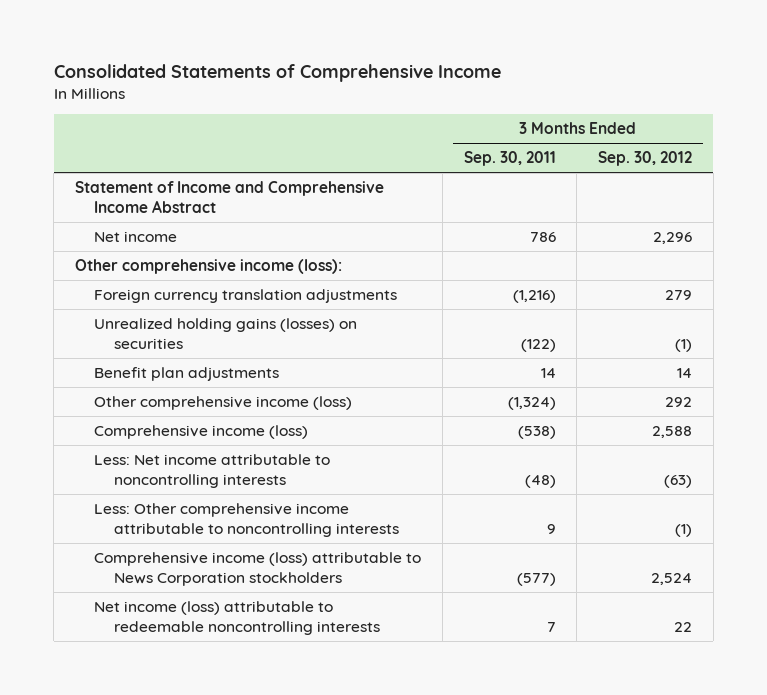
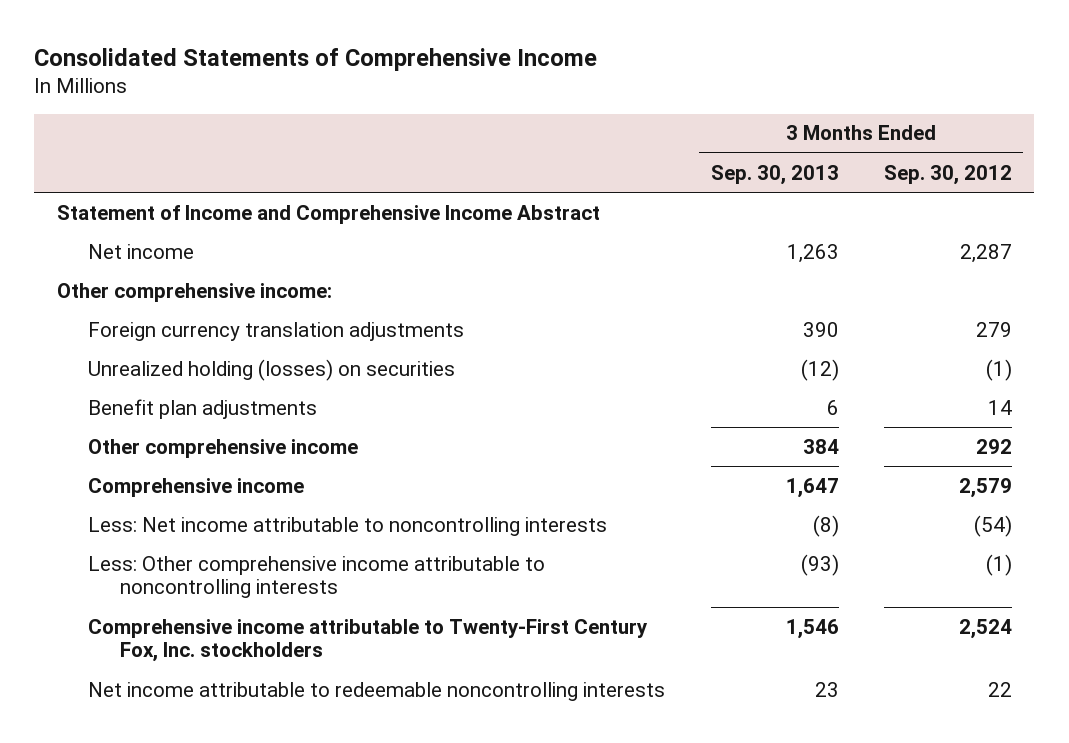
[463,151,556,167] Sep. 30, 2011 -> none
none -> [710,164,839,185] Sep. 30, 2013
[652,232,692,245] 2,296 -> [959,243,1012,263] 2,287
[74,259,342,275] Other comprehensive income (loss): -> [57,282,333,302] Other comprehensive income:
[94,318,358,350] Unrealized holding gains (losses) on securities -> [88,358,456,381] Unrealized holding (losses) on securities
[94,396,353,411] Other comprehensive income (loss) -> [88,438,359,458] Other comprehensive income
[94,425,309,440] Comprehensive income (loss) -> [88,477,305,497] Comprehensive income
[651,426,692,439] 2,588 -> [958,477,1012,498] 2,579
[663,475,692,489] (63) -> [973,514,1012,537] (54)
[94,552,422,587] Comprehensive income (loss) attributable to News Corporation stockholders -> [88,618,649,663] Comprehensive income attributable to Twenty-First Century Fox, Inc. stockholders
[94,601,380,636] Net income (loss) attributable to redeemable noncontrolling interests -> [88,681,666,701] Net income attributable to redeemable noncontrolling interests

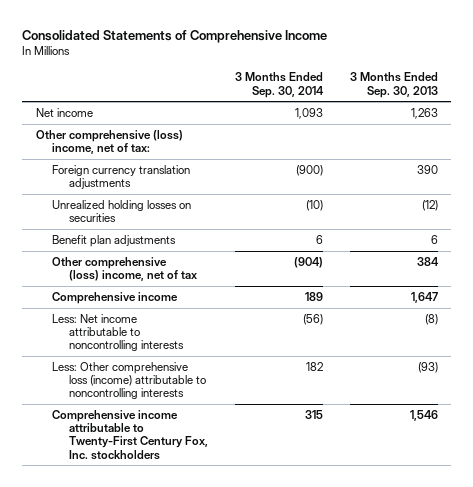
[883,164,1012,185] Sep. 30, 2012 -> none
none -> [234,72,324,98] 3 Months Ended Sep. 30, 2014
[57,204,601,224] Statement of Income and Comprehensive Income Abstract -> none
[57,282,333,302] Other comprehensive income: -> [35,130,183,155] Other comprehensive (loss) income, net of tax:
[88,358,456,381] Unrealized holding (losses) on securities -> [52,200,192,223] Unrealized holding losses on securities
[88,438,359,458] Other comprehensive income -> [52,257,198,282] Other comprehensive (loss) income, net of tax
[88,555,546,599] Less: Other comprehensive income attributable to noncontrolling interests -> [52,362,207,400] Less: Other comprehensive loss (income) attributable to noncontrolling interests
[88,681,666,701] Net income attributable to redeemable noncontrolling interests -> none

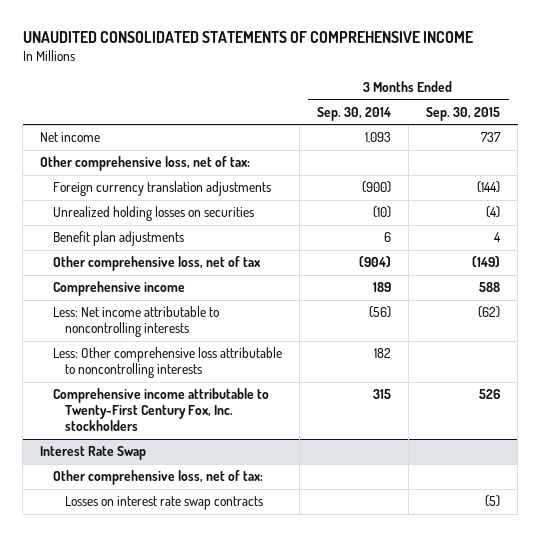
[22,29,328,43] Consolidated Statements of Comprehensive Income -> [22,31,473,44] UNAUDITED CONSOLIDATED STATEMENTS OF COMPREHENSIVE INCOME
[349,72,438,98] 3 Months Ended Sep. 30, 2013 -> none
none -> [426,106,501,121] Sep. 30, 2015
[35,130,183,155] Other comprehensive (loss) income, net of tax: -> [40,156,251,172] Other comprehensive loss, net of tax:
[52,257,198,282] Other comprehensive (loss) income, net of tax -> [52,256,261,272] Other comprehensive loss, net of tax
[52,362,207,400] Less: Other comprehensive loss (income) attributable to noncontrolling interests -> [52,347,282,379] Less: Other comprehensive loss attributable to noncontrolling interests
none -> [40,446,147,461] Interest Rate Swap
none -> [52,470,263,486] Other comprehensive loss, net of tax:
none -> [64,496,263,511] Losses on interest rate swap contracts

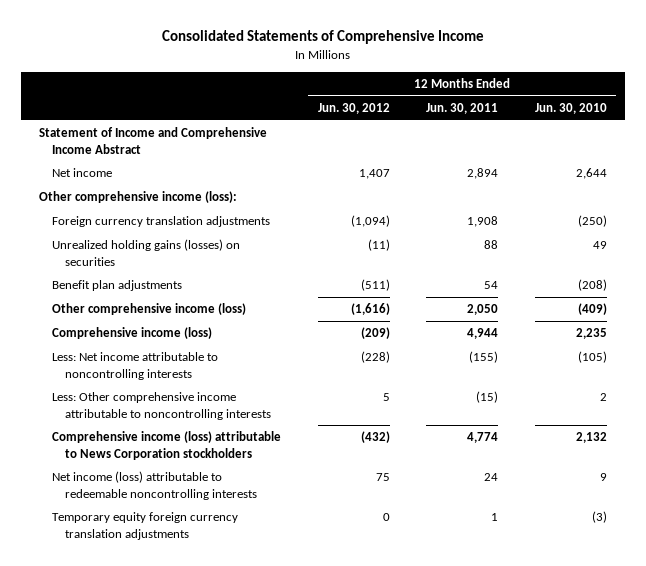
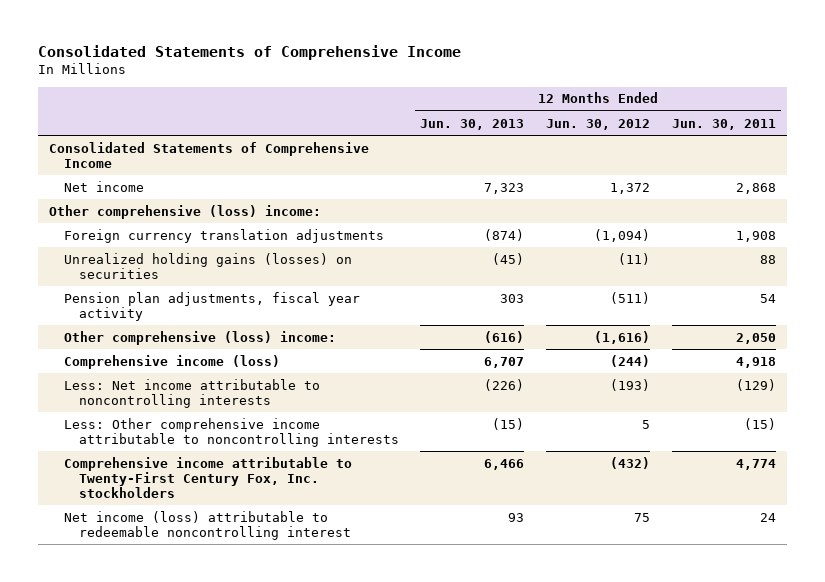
[534,102,607,114] Jun. 30, 2010 -> none
none -> [420,118,525,130] Jun. 30, 2013
[38,127,267,154] Statement of Income and Comprehensive Income Abstract -> [48,141,369,168] Consolidated Statements of Comprehensive Income
[358,169,390,180] 1,407 -> [609,182,650,194] 1,372
[467,168,499,180] 2,894 -> [735,182,776,194] 2,868
[38,191,237,204] Other comprehensive income (loss): -> [48,204,321,219] Other comprehensive (loss) income:
[52,280,183,292] Benefit plan adjustments -> [63,291,360,321] Pension plan adjustments, fiscal year activity
[52,303,247,316] Other comprehensive income (loss) -> [63,330,336,345] Other comprehensive (loss) income:
[360,327,390,340] (209) -> [609,354,650,367] (244)
[467,328,499,340] 4,944 -> [735,356,776,368] 4,918
[360,351,390,364] (228) -> [609,378,650,391] (193)
[469,351,499,364] (155) -> [735,378,776,391] (129)
[52,512,239,540] Temporary equity foreign currency translation adjustments -> none
[52,431,282,460] Comprehensive income (loss) attributable to News Corporation stockholders -> [63,456,352,498] Comprehensive income attributable to Twenty-First Century Fox, Inc. stockholders
[52,471,258,500] Net income (loss) attributable to redeemable noncontrolling interests -> [63,510,351,540] Net income (loss) attributable to redeemable noncontrolling interest

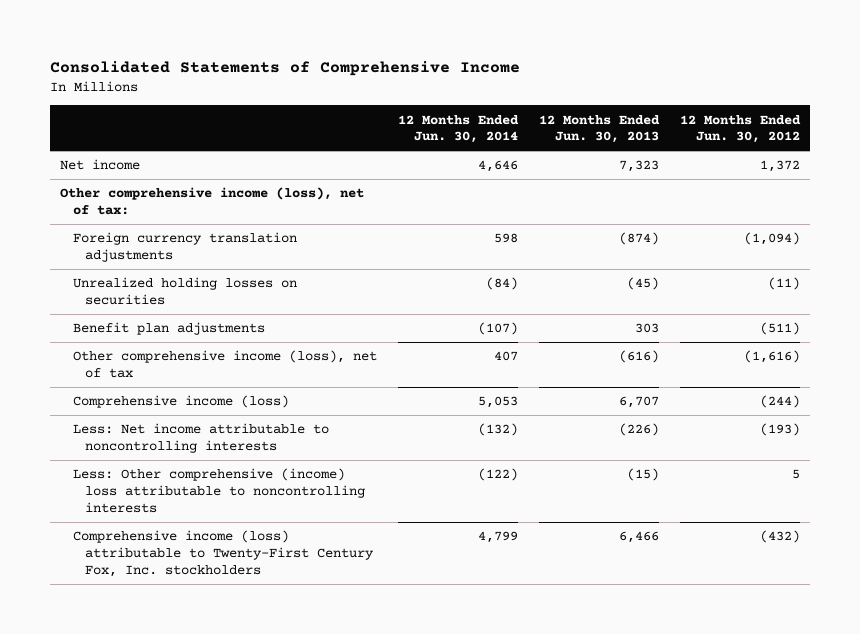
[671,118,776,130] Jun. 30, 2011 -> none
none -> [397,114,519,144] 12 Months Ended Jun. 30, 2014
[48,141,369,168] Consolidated Statements of Comprehensive Income -> none
[48,204,321,219] Other comprehensive (loss) income: -> [60,187,365,215] Other comprehensive income (loss), net of tax:
[63,252,352,279] Unrealized holding gains (losses) on securities -> [72,277,297,305] Unrealized holding losses on securities
[63,291,360,321] Pension plan adjustments, fiscal year activity -> [72,322,265,336] Benefit plan adjustments
[63,330,336,345] Other comprehensive (loss) income: -> [72,350,377,378] Other comprehensive income (loss), net of tax
[63,510,351,540] Net income (loss) attributable to redeemable noncontrolling interest -> none
[63,417,399,447] Less: Other comprehensive income attributable to noncontrolling interests -> [72,468,366,513] Less: Other comprehensive (income) loss attributable to noncontrolling interests
[63,456,352,498] Comprehensive income attributable to Twenty-First Century Fox, Inc. stockholders -> [72,530,375,577] Comprehensive income (loss) attributable to Twenty-First Century Fox, Inc. stockholders

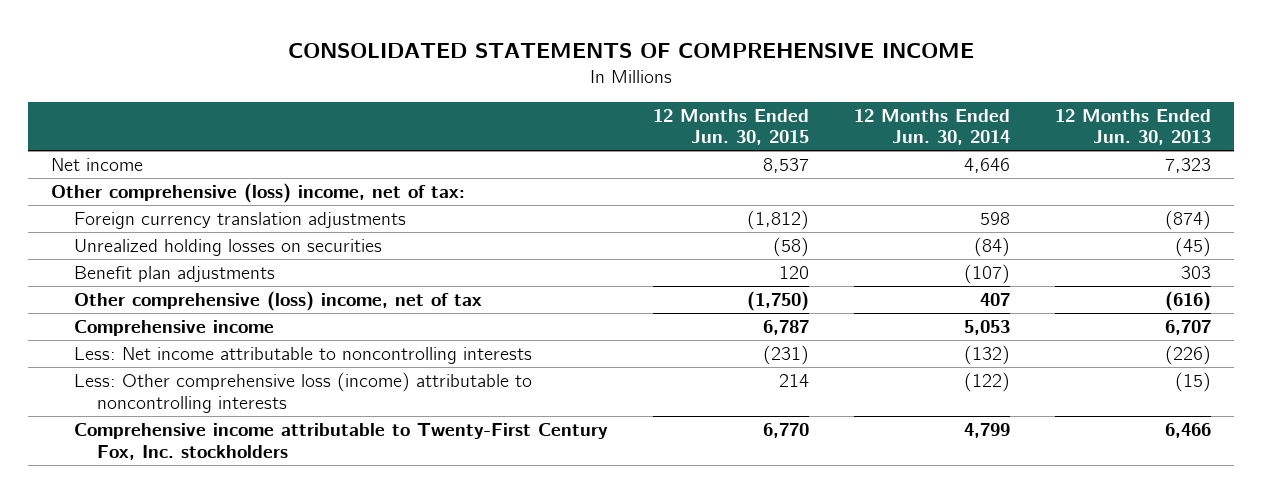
[49,60,520,76] Consolidated Statements of Comprehensive Income -> [288,42,975,58] CONSOLIDATED STATEMENTS OF COMPREHENSIVE INCOME
[679,114,801,144] 12 Months Ended Jun. 30, 2012 -> none
none -> [653,108,810,146] 12 Months Ended Jun. 30, 2015
[60,187,365,215] Other comprehensive income (loss), net of tax: -> [51,183,466,204] Other comprehensive (loss) income, net of tax:
[72,350,377,378] Other comprehensive income (loss), net of tax -> [74,291,483,312] Other comprehensive (loss) income, net of tax
[72,395,289,409] Comprehensive income (loss) -> [74,320,275,337] Comprehensive income
[72,468,366,513] Less: Other comprehensive (income) loss attributable to noncontrolling interests -> [74,372,533,413] Less: Other comprehensive loss (income) attributable to noncontrolling interests
[72,530,375,577] Comprehensive income (loss) attributable to Twenty-First Century Fox, Inc. stockholders -> [74,423,609,460] Comprehensive income attributable to Twenty-First Century Fox, Inc. stockholders

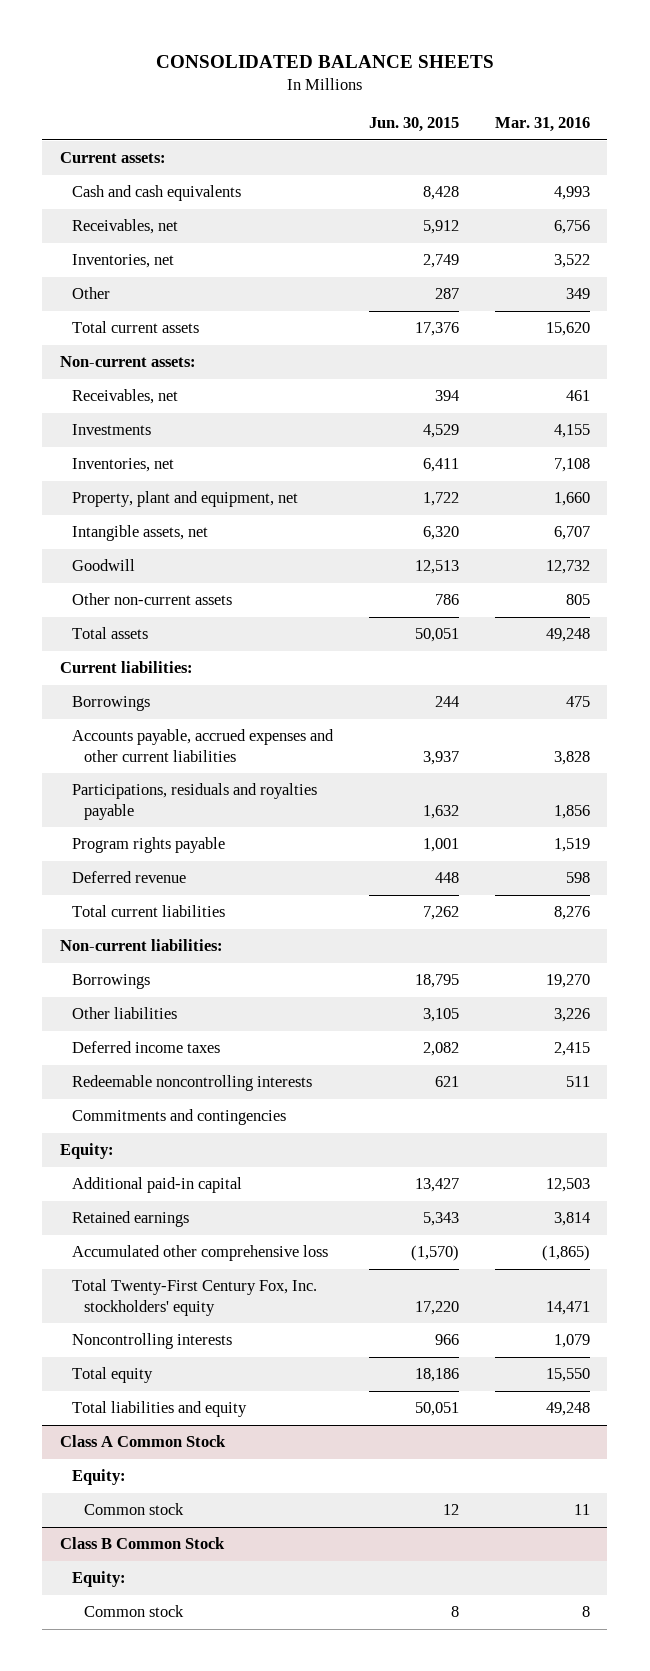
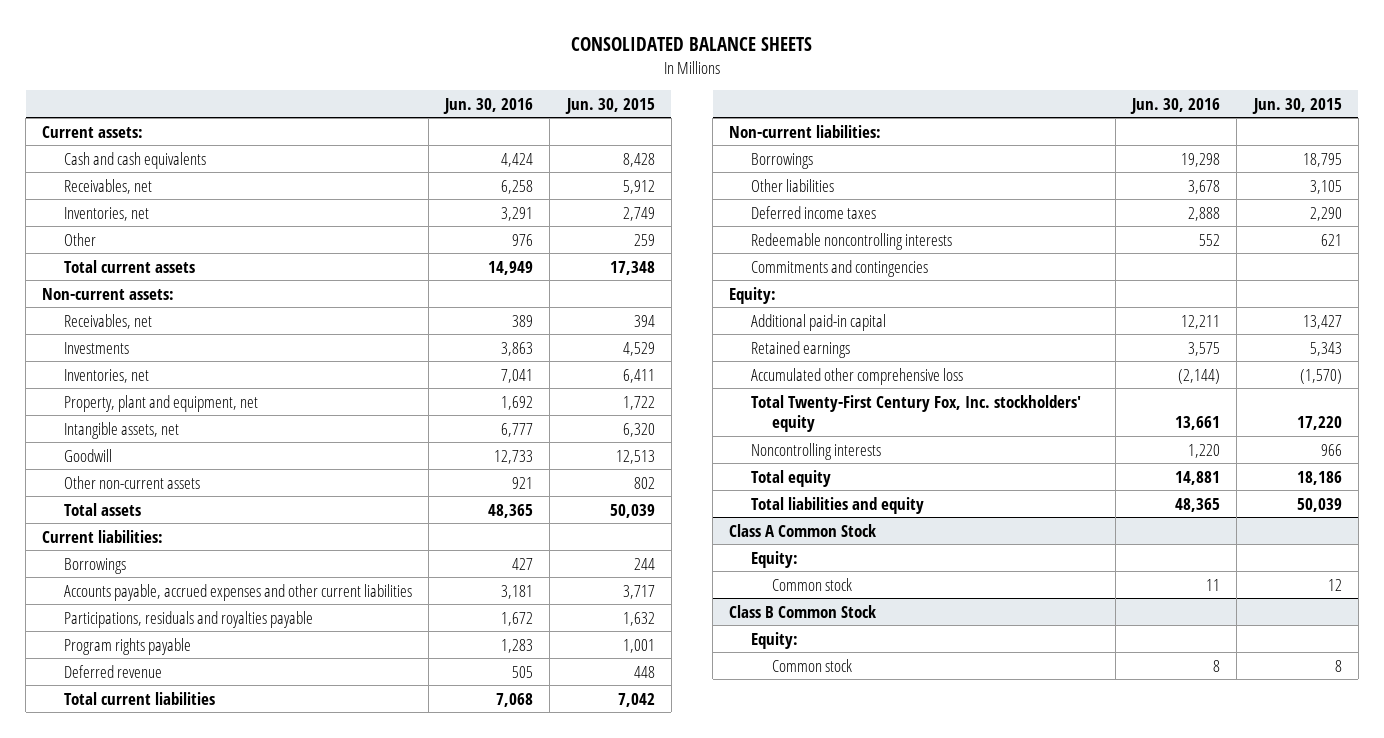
[494,117,590,133] Mar. 31, 2016 -> none
none -> [443,97,534,114] Jun. 30, 2016
[434,288,459,300] 287 -> [633,233,655,246] 259
[414,322,459,337] 17,376 -> [609,260,655,275] 17,348
[434,594,459,606] 786 -> [633,476,655,489] 802
[414,628,459,643] 50,051 -> [609,503,655,518] 50,039
[422,750,459,765] 3,937 -> [622,584,655,599] 3,717
[422,906,459,921] 7,262 -> [617,692,655,707] 7,042
[422,1042,459,1057] 2,082 -> [1309,206,1342,221] 2,290
[414,1402,459,1417] 50,051 -> [1296,497,1342,512] 50,039

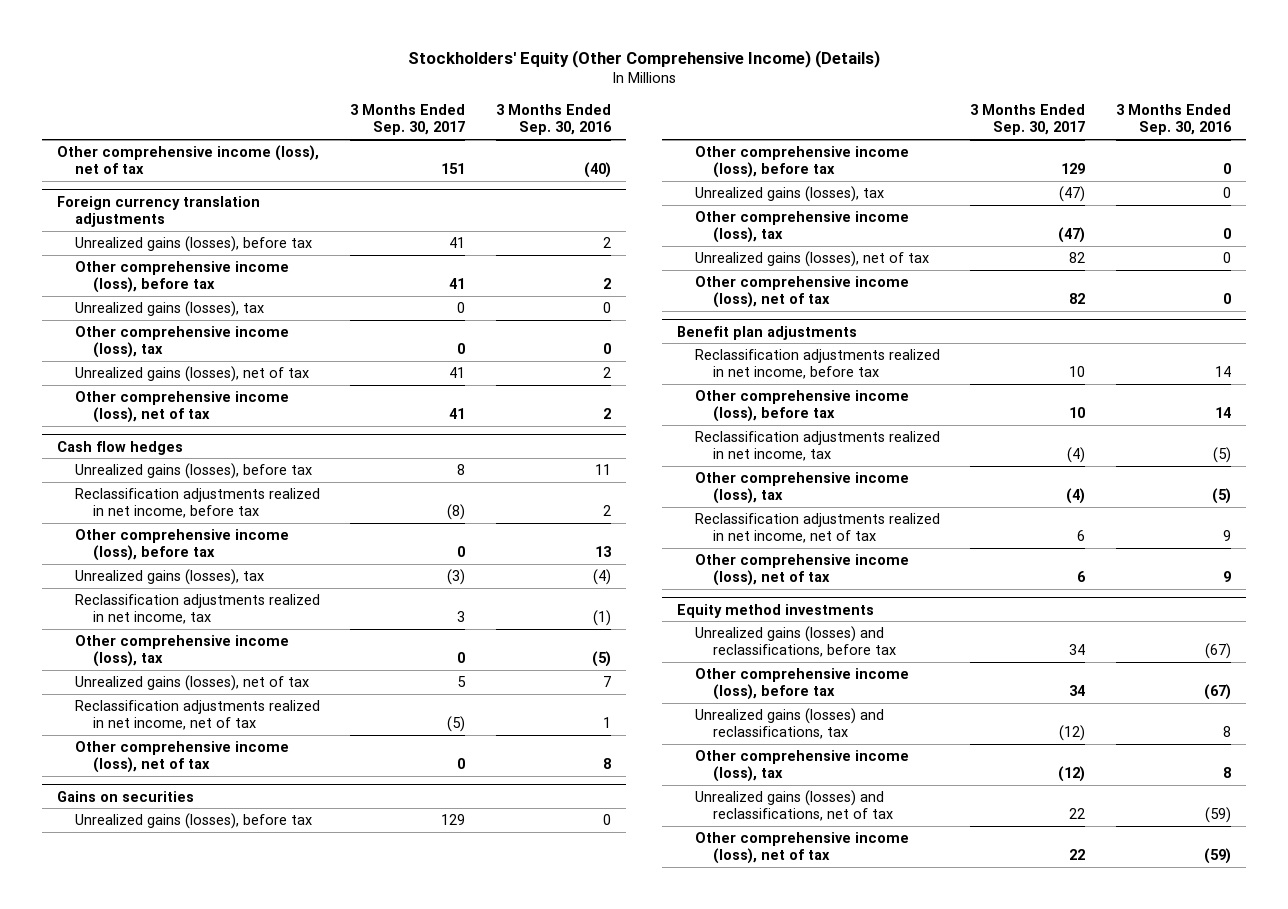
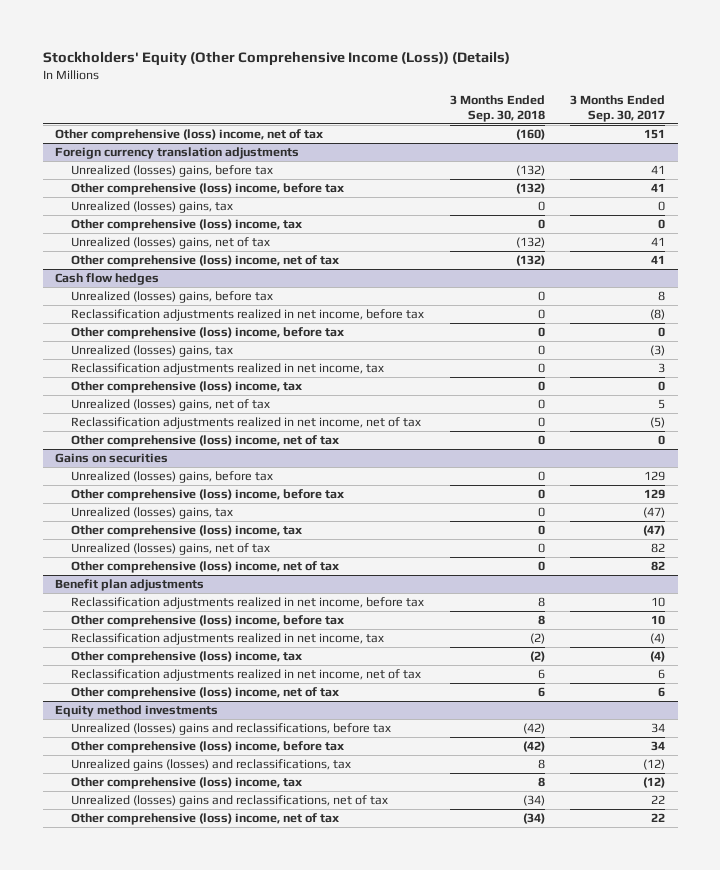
[407,49,880,68] Stockholders' Equity (Other Comprehensive Income) (Details) -> [42,50,510,66] Stockholders' Equity (Other Comprehensive Income (Loss)) (Details)
[495,103,612,136] 3 Months Ended Sep. 30, 2016 -> none
none -> [449,95,545,122] 3 Months Ended Sep. 30, 2018
[56,145,319,175] Other comprehensive income (loss), net of tax -> [55,129,324,142] Other comprehensive (loss) income, net of tax
[74,236,312,253] Unrealized gains (losses), before tax -> [71,165,274,178] Unrealized (losses) gains, before tax
[74,261,289,294] Other comprehensive income (loss), before tax -> [71,183,345,196] Other comprehensive (loss) income, before tax
[74,301,264,318] Unrealized gains (losses), tax -> [71,201,234,214] Unrealized (losses) gains, tax
[74,326,289,359] Other comprehensive income (loss), tax -> [71,219,303,232] Other comprehensive (loss) income, tax
[74,366,309,383] Unrealized gains (losses), net of tax -> [71,237,271,250] Unrealized (losses) gains, net of tax
[74,391,289,424] Other comprehensive income (loss), net of tax -> [71,255,340,268] Other comprehensive (loss) income, net of tax
[74,463,312,480] Unrealized gains (losses), before tax -> [71,291,274,304] Unrealized (losses) gains, before tax
[74,529,289,562] Other comprehensive income (loss), before tax -> [71,327,345,340] Other comprehensive (loss) income, before tax
[74,569,264,586] Unrealized gains (losses), tax -> [71,345,234,358] Unrealized (losses) gains, tax
[74,635,289,668] Other comprehensive income (loss), tax -> [71,381,303,394] Other comprehensive (loss) income, tax
[74,675,309,692] Unrealized gains (losses), net of tax -> [71,399,271,412] Unrealized (losses) gains, net of tax
[74,741,289,774] Other comprehensive income (loss), net of tax -> [71,435,340,448] Other comprehensive (loss) income, net of tax
[74,813,312,830] Unrealized gains (losses), before tax -> [71,471,274,484] Unrealized (losses) gains, before tax
[694,146,909,179] Other comprehensive income (loss), before tax -> [71,489,345,502] Other comprehensive (loss) income, before tax
[694,186,884,203] Unrealized gains (losses), tax -> [71,507,234,520] Unrealized (losses) gains, tax
[694,211,909,244] Other comprehensive income (loss), tax -> [71,525,303,538] Other comprehensive (loss) income, tax
[694,251,929,268] Unrealized gains (losses), net of tax -> [71,543,271,556] Unrealized (losses) gains, net of tax
[694,276,909,309] Other comprehensive income (loss), net of tax -> [71,561,340,574] Other comprehensive (loss) income, net of tax
[694,390,909,423] Other comprehensive income (loss), before tax -> [71,615,345,628] Other comprehensive (loss) income, before tax
[694,472,909,505] Other comprehensive income (loss), tax -> [71,651,303,664] Other comprehensive (loss) income, tax
[694,554,909,587] Other comprehensive income (loss), net of tax -> [71,687,340,700] Other comprehensive (loss) income, net of tax
[694,626,896,658] Unrealized gains (losses) and reclassifications, before tax -> [71,723,392,736] Unrealized (losses) gains and reclassifications, before tax
[694,668,909,701] Other comprehensive income (loss), before tax -> [71,741,345,754] Other comprehensive (loss) income, before tax
[694,750,909,783] Other comprehensive income (loss), tax -> [71,777,303,790] Other comprehensive (loss) income, tax
[694,790,893,822] Unrealized gains (losses) and reclassifications, net of tax -> [71,795,389,808] Unrealized (losses) gains and reclassifications, net of tax
[694,832,909,865] Other comprehensive income (loss), net of tax -> [71,813,340,826] Other comprehensive (loss) income, net of tax

